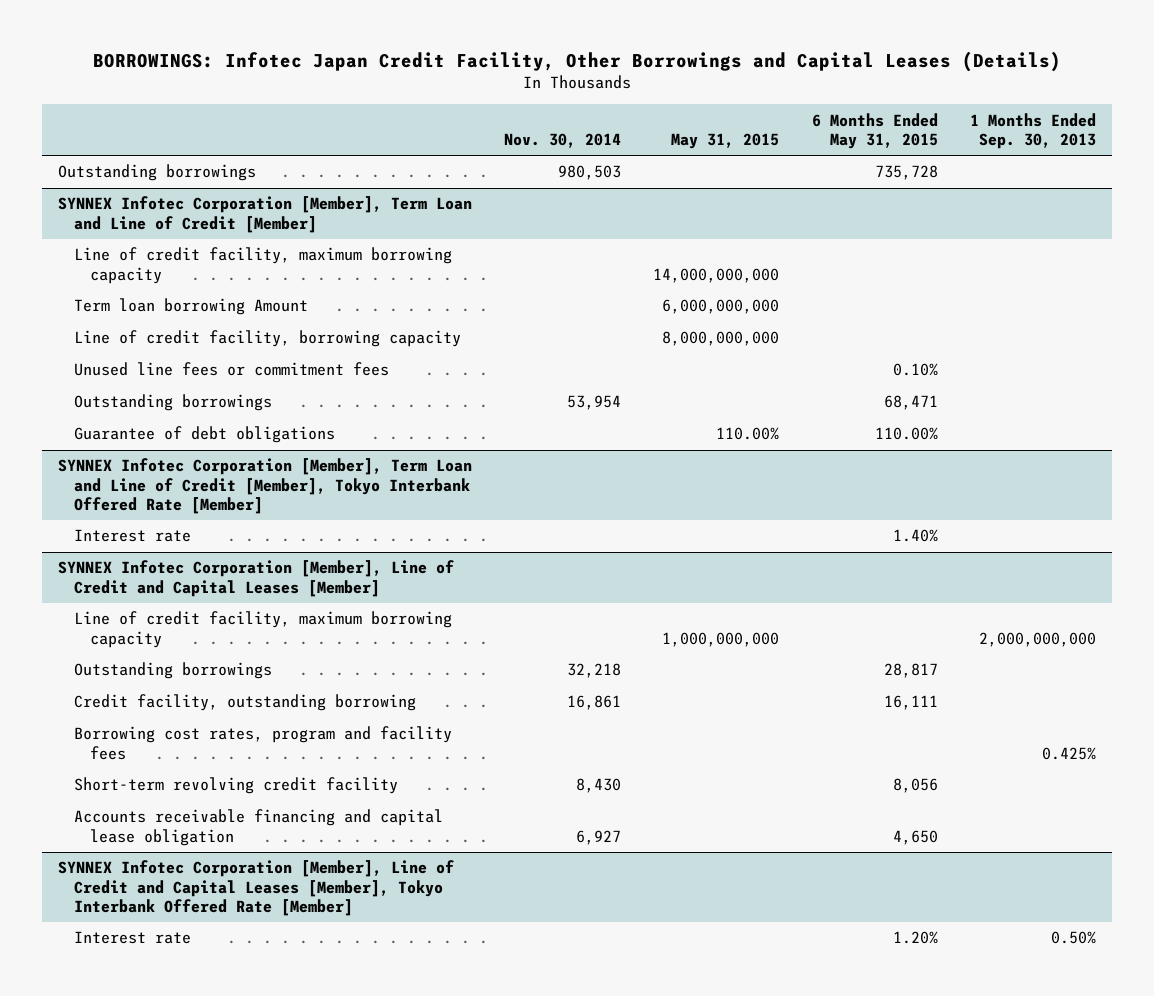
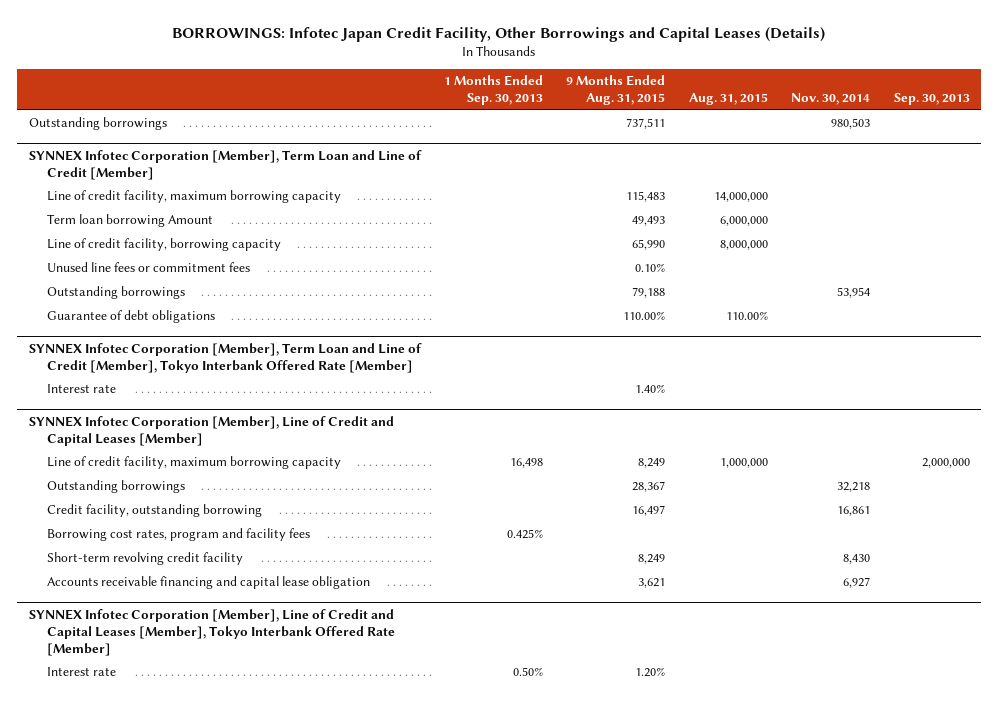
[671,133,780,150] May 31, 2015 -> none
[811,112,938,150] 6 Months Ended May 31, 2015 -> none
none -> [566,75,666,106] 9 Months Ended Aug. 31, 2015
none -> [688,93,768,106] Aug. 31, 2015
none -> [893,93,970,106] Sep. 30, 2013
[978,631,1096,647] 2,000,000,000 -> [510,458,544,469] 16,498

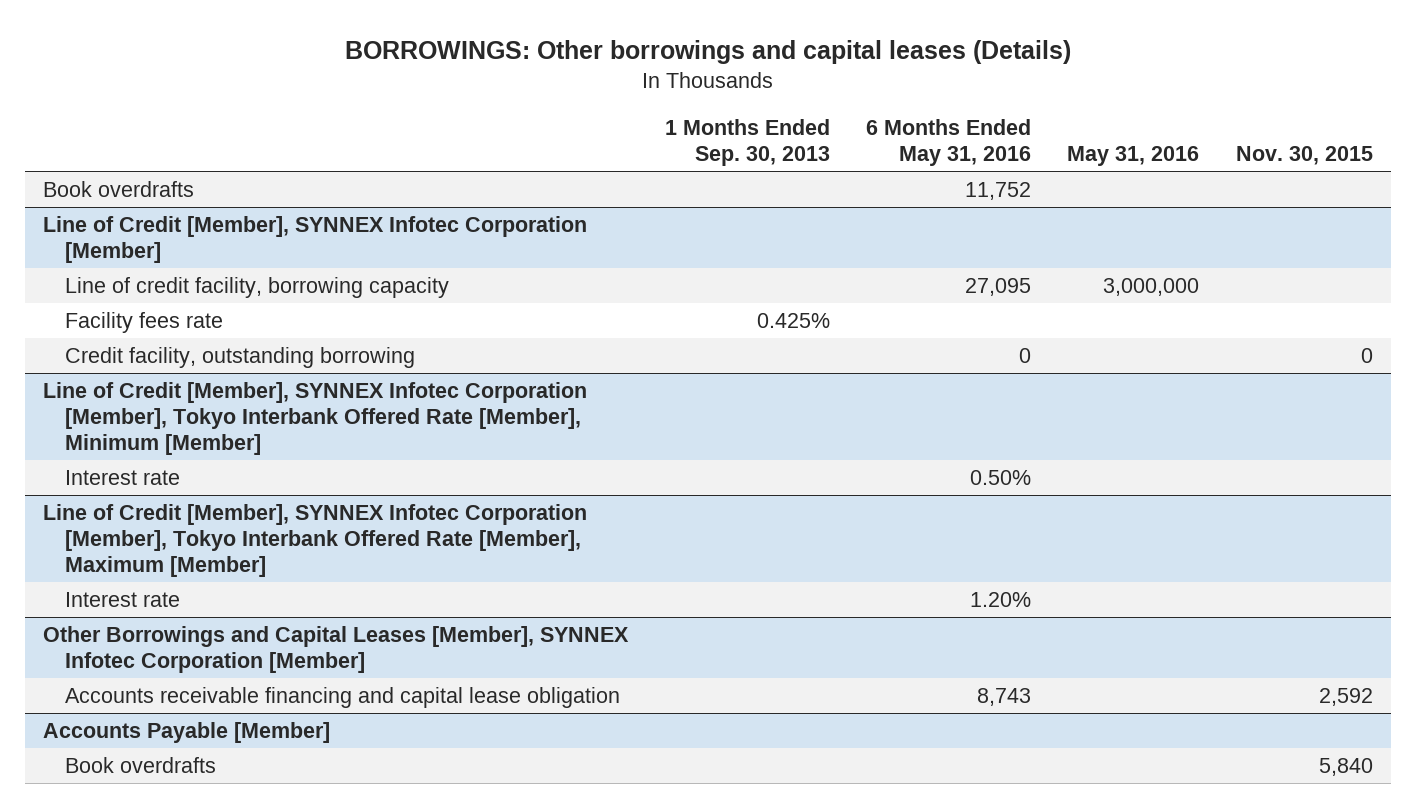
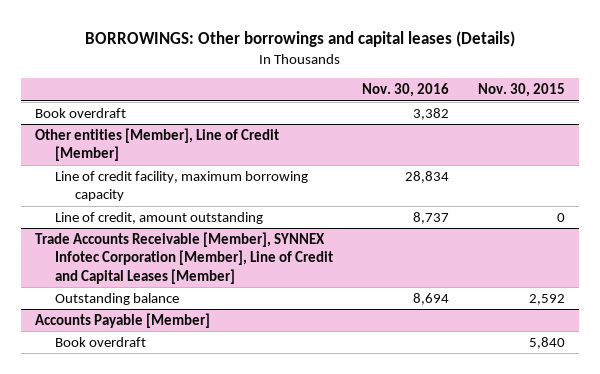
[664,118,830,167] 1 Months Ended Sep. 30, 2013 -> none
[865,118,1031,167] 6 Months Ended May 31, 2016 -> none
[1067,146,1200,167] May 31, 2016 -> none
none -> [361,83,449,98] Nov. 30, 2016
[64,277,449,299] Line of credit facility, borrowing capacity -> none
[64,312,223,334] Facility fees rate -> none
[64,347,415,369] Credit facility, outstanding borrowing -> none
[43,382,588,456] Line of Credit [Member], SYNNEX Infotec Corporation [Member], Tokyo Interbank Offered Rate [Member], Minimum [Member] -> none
[64,470,180,486] Interest rate -> none
[43,504,588,578] Line of Credit [Member], SYNNEX Infotec Corporation [Member], Tokyo Interbank Offered Rate [Member], Maximum [Member] -> none
[64,592,180,608] Interest rate -> none
[43,626,630,674] Other Borrowings and Capital Leases [Member], SYNNEX Infotec Corporation [Member] -> none
[64,687,620,709] Accounts receivable financing and capital lease obligation -> none
[43,181,195,198] Book overdrafts -> [35,107,127,118] Book overdraft
none -> [35,127,280,162] Other entities [Member], Line of Credit [Member]
none -> [55,170,309,202] Line of credit facility, maximum borrowing capacity
none -> [55,211,264,224] Line of credit, amount outstanding
[43,216,588,264] Line of Credit [Member], SYNNEX Infotec Corporation [Member] -> [35,231,334,284] Trade Accounts Receivable [Member], SYNNEX Infotec Corporation [Member], Line of Credit and Capital Leases [Member]
none -> [55,292,180,305] Outstanding balance
[64,757,216,774] Book overdrafts -> [55,336,147,347] Book overdraft

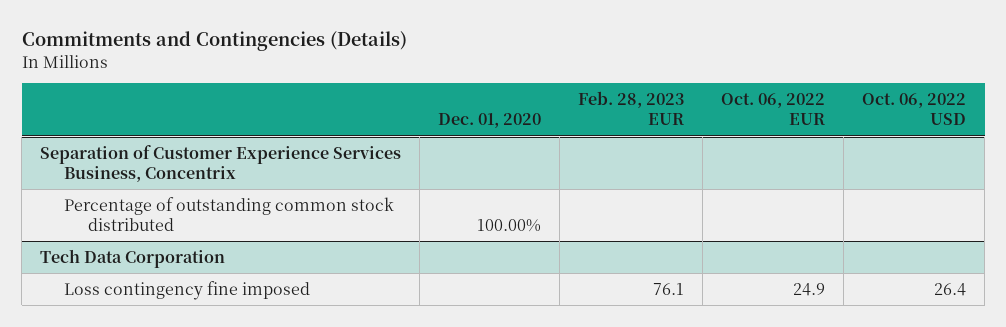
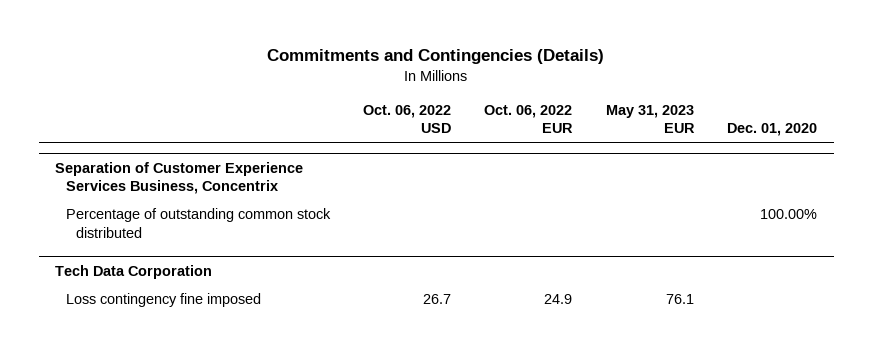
[578,91,685,126] Feb. 28, 2023 EUR -> none
none -> [605,105,695,134] May 31, 2023 EUR
[934,282,967,296] 26.4 -> [423,294,452,305] 26.7

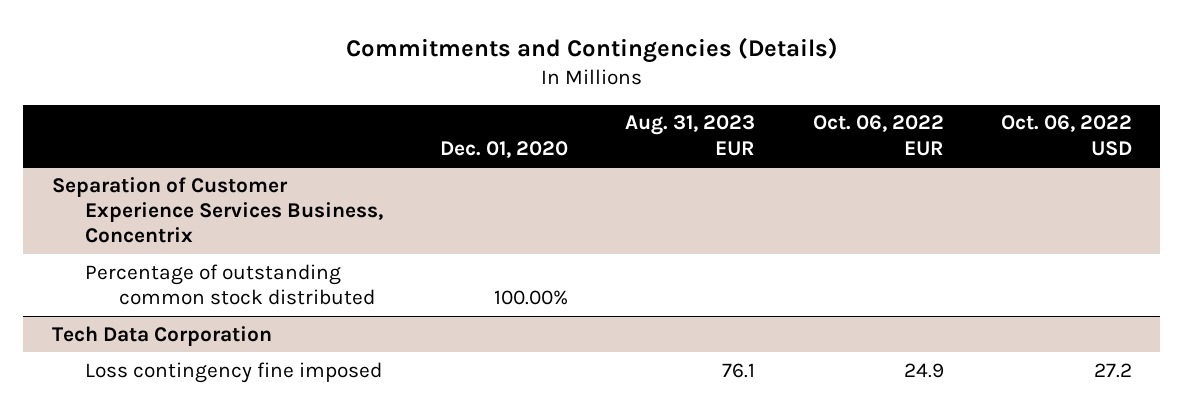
[605,105,695,134] May 31, 2023 EUR -> none
none -> [625,115,756,156] Aug. 31, 2023 EUR
[423,294,452,305] 26.7 -> [1093,362,1132,378] 27.2

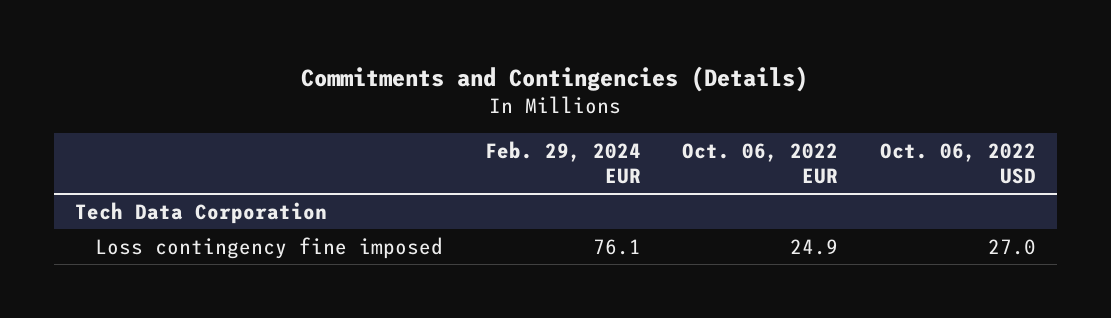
[440,140,569,158] Dec. 01, 2020 -> none
[625,115,756,156] Aug. 31, 2023 EUR -> none
none -> [484,140,641,184] Feb. 29, 2024 EUR
[51,176,384,244] Separation of Customer Experience Services Business, Concentrix -> none
[85,263,375,306] Percentage of outstanding common stock distributed -> none
[1093,362,1132,378] 27.2 -> [987,238,1036,255] 27.0

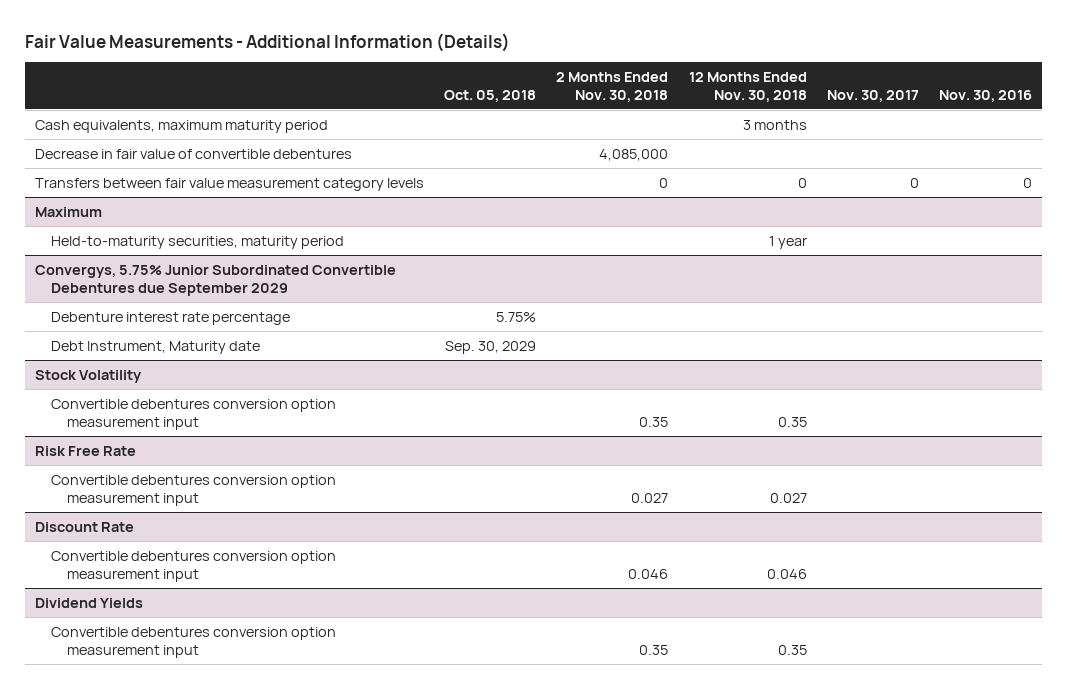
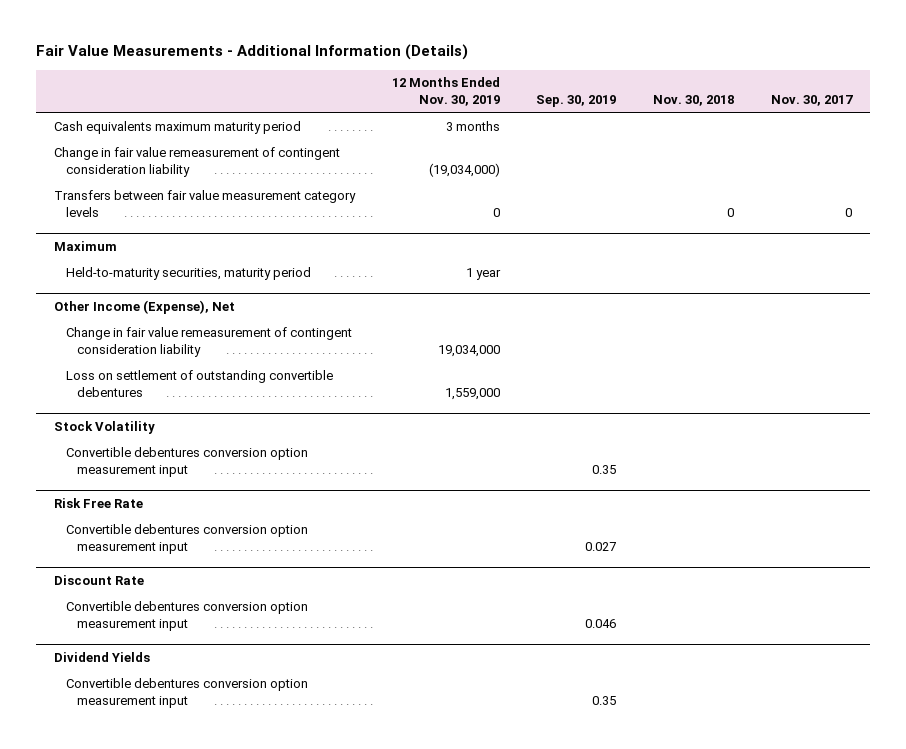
[444,89,537,102] Oct. 05, 2018 -> none
[556,71,669,102] 2 Months Ended Nov. 30, 2018 -> none
[688,71,807,102] 12 Months Ended Nov. 30, 2018 -> none
[939,89,1033,102] Nov. 30, 2016 -> none
none -> [391,77,500,107] 12 Months Ended Nov. 30, 2019
none -> [536,95,617,108] Sep. 30, 2019
none -> [652,95,734,107] Nov. 30, 2018
[34,148,352,159] Decrease in fair value of convertible debentures -> none
[34,119,328,133] Cash equivalents, maximum maturity period -> [54,120,302,134] Cash equivalents maximum maturity period
none -> [54,146,341,177] Change in fair value remeasurement of contingent consideration liability
[34,264,396,296] Convergys, 5.75% Junior Subordinated Convertible Debentures due September 2029 -> none
[51,311,291,325] Debenture interest rate percentage -> none
[51,340,261,354] Debt Instrument, Maturity date -> none
none -> [54,300,236,315] Other Income (Expense), Net
none -> [65,326,352,357] Change in fair value remeasurement of contingent consideration liability
none -> [65,369,333,397] Loss on settlement of outstanding convertible debentures

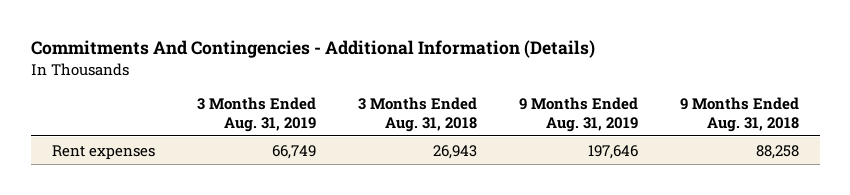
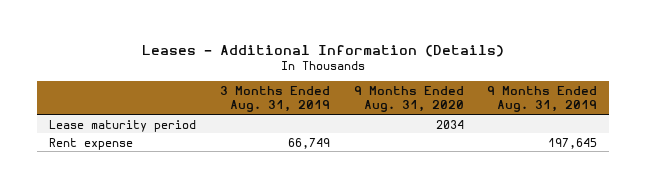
[30,40,595,59] Commitments And Contingencies - Additional Information (Details) -> [142,44,505,57] Leases - Additional Information (Details)
[357,97,477,132] 3 Months Ended Aug. 31, 2018 -> none
[679,97,799,132] 9 Months Ended Aug. 31, 2018 -> none
none -> [353,85,464,113] 9 Months Ended Aug. 31, 2020
none -> [48,119,196,132] Lease maturity period
[51,145,155,161] Rent expenses -> [48,137,133,150] Rent expense
[587,145,638,160] 197,646 -> [548,137,598,149] 197,645

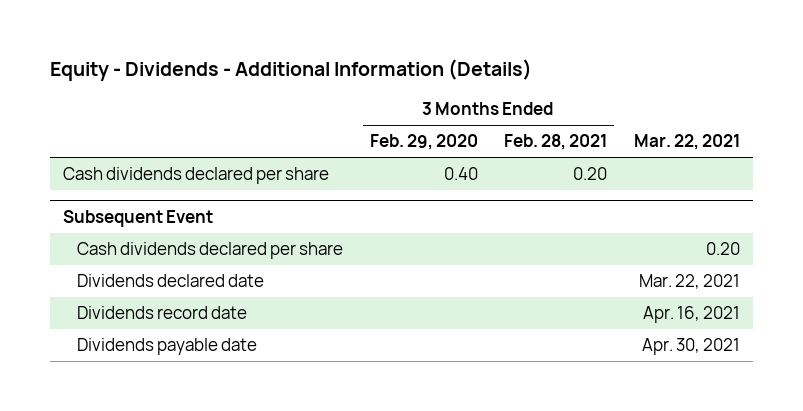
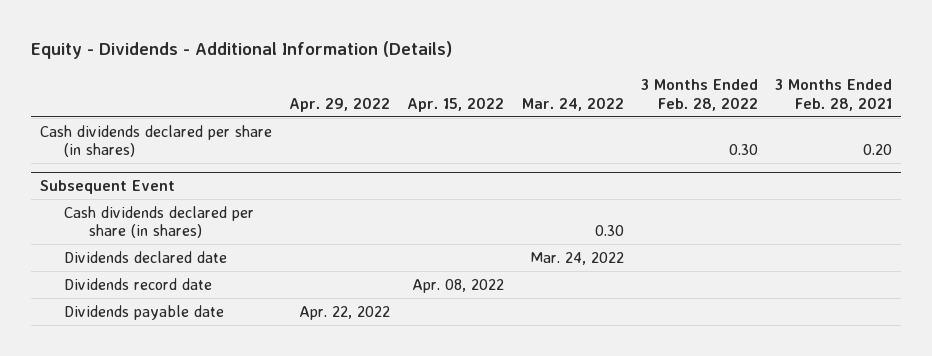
[369,134,478,151] Feb. 29, 2020 -> none
[633,134,740,151] Mar. 22, 2021 -> none
none -> [288,96,390,112] Apr. 29, 2022
none -> [407,96,505,112] Apr. 15, 2022
none -> [521,96,624,111] Mar. 24, 2022
none -> [641,79,759,111] 3 Months Ended Feb. 28, 2022
[63,167,330,185] Cash dividends declared per share -> [39,124,272,158] Cash dividends declared per share (in shares)
[77,242,344,260] Cash dividends declared per share -> [64,205,255,239] Cash dividends declared per share (in shares)

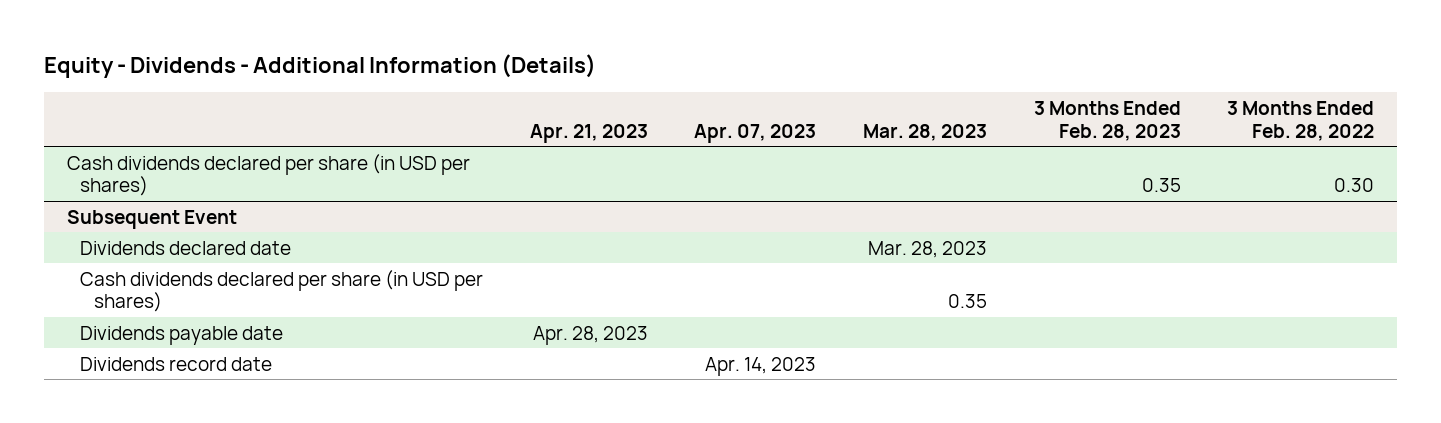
[288,96,390,112] Apr. 29, 2022 -> none
[407,96,505,112] Apr. 15, 2022 -> none
[521,96,624,111] Mar. 24, 2022 -> none
[775,79,893,111] 3 Months Ended Feb. 28, 2021 -> none
none -> [529,123,648,143] Apr. 21, 2023
none -> [694,123,817,143] Apr. 07, 2023
none -> [863,123,988,141] Mar. 28, 2023
none -> [1033,100,1181,141] 3 Months Ended Feb. 28, 2023
[39,124,272,158] Cash dividends declared per share (in shares) -> [66,153,470,197] Cash dividends declared per share (in USD per shares)
[64,205,255,239] Cash dividends declared per share (in shares) -> none
none -> [80,269,484,313] Cash dividends declared per share (in USD per shares)
[64,277,213,290] Dividends record date -> [80,356,273,371] Dividends record date

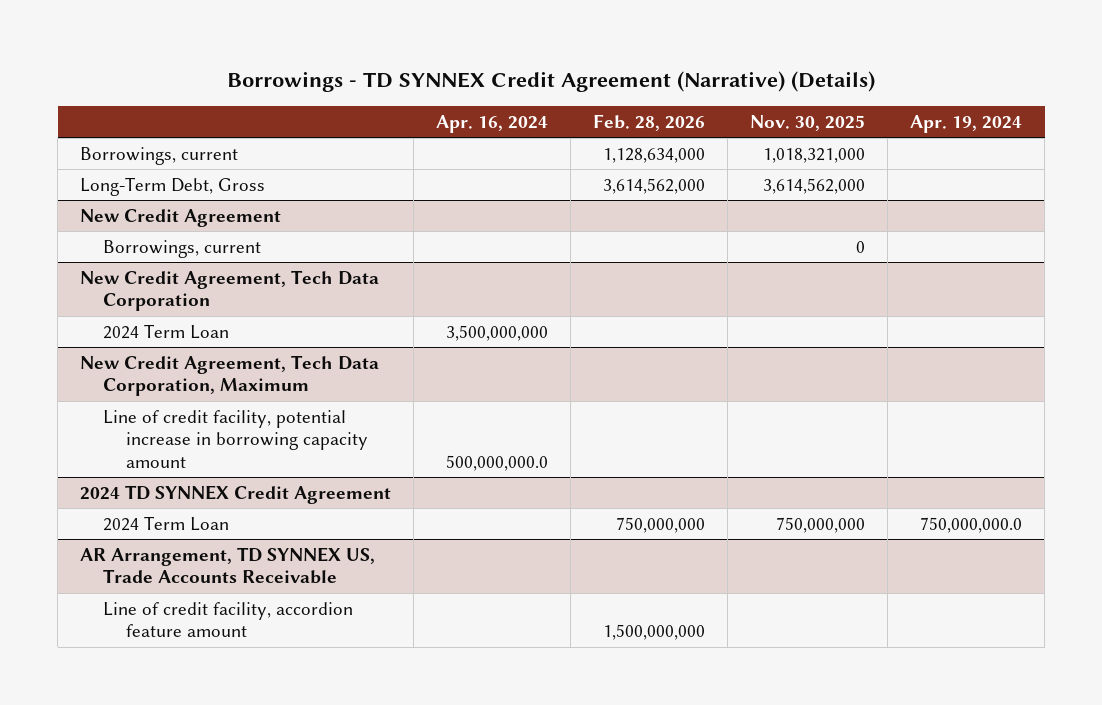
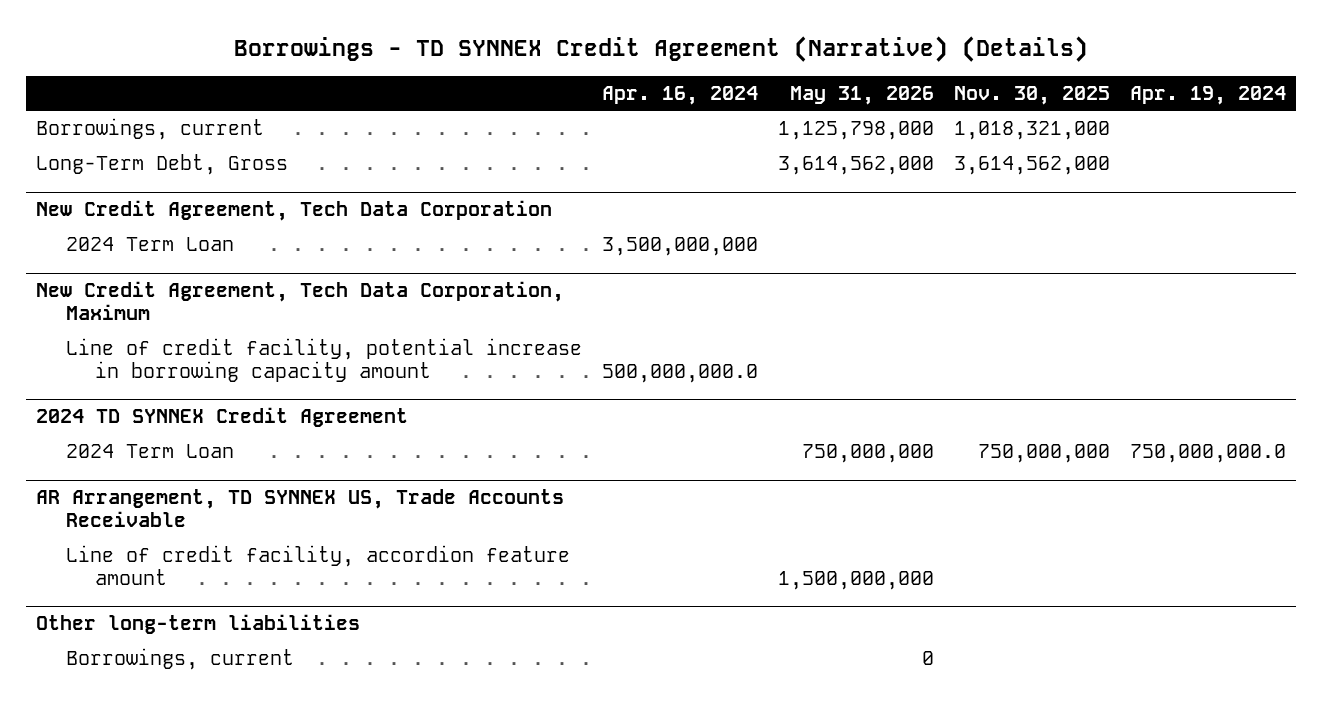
[593,113,706,131] Feb. 28, 2026 -> none
none -> [789,85,934,105] May 31, 2026
[80,208,282,227] New Credit Agreement -> none
[103,239,262,258] Borrowings, current -> none
none -> [36,614,361,635] Other long-term liabilities
none -> [65,648,294,671] Borrowings, current

